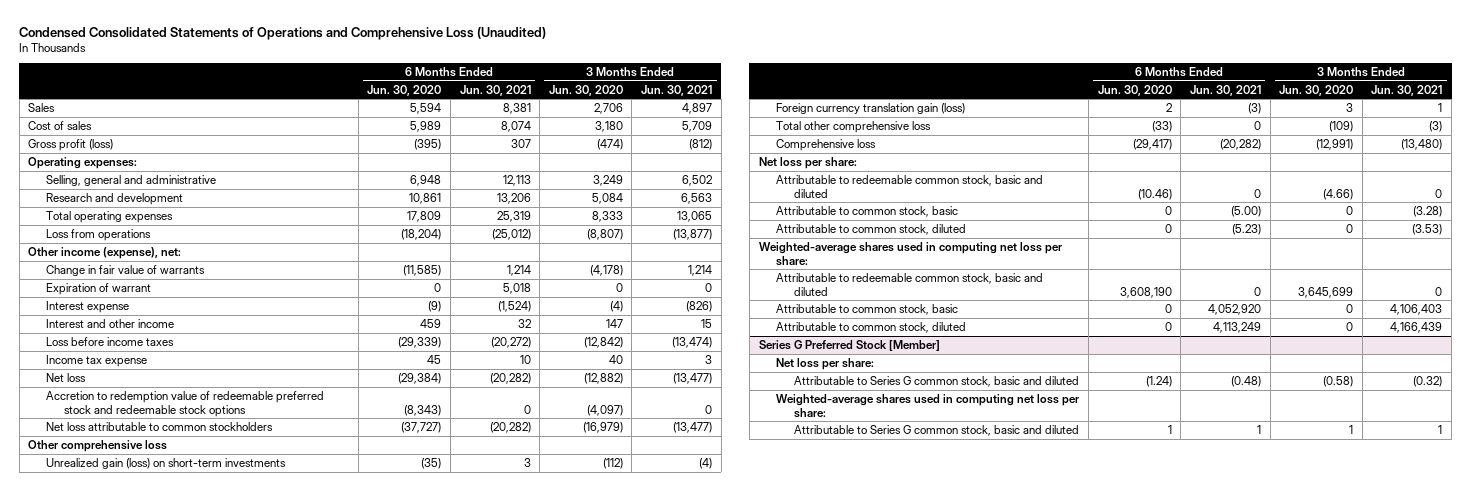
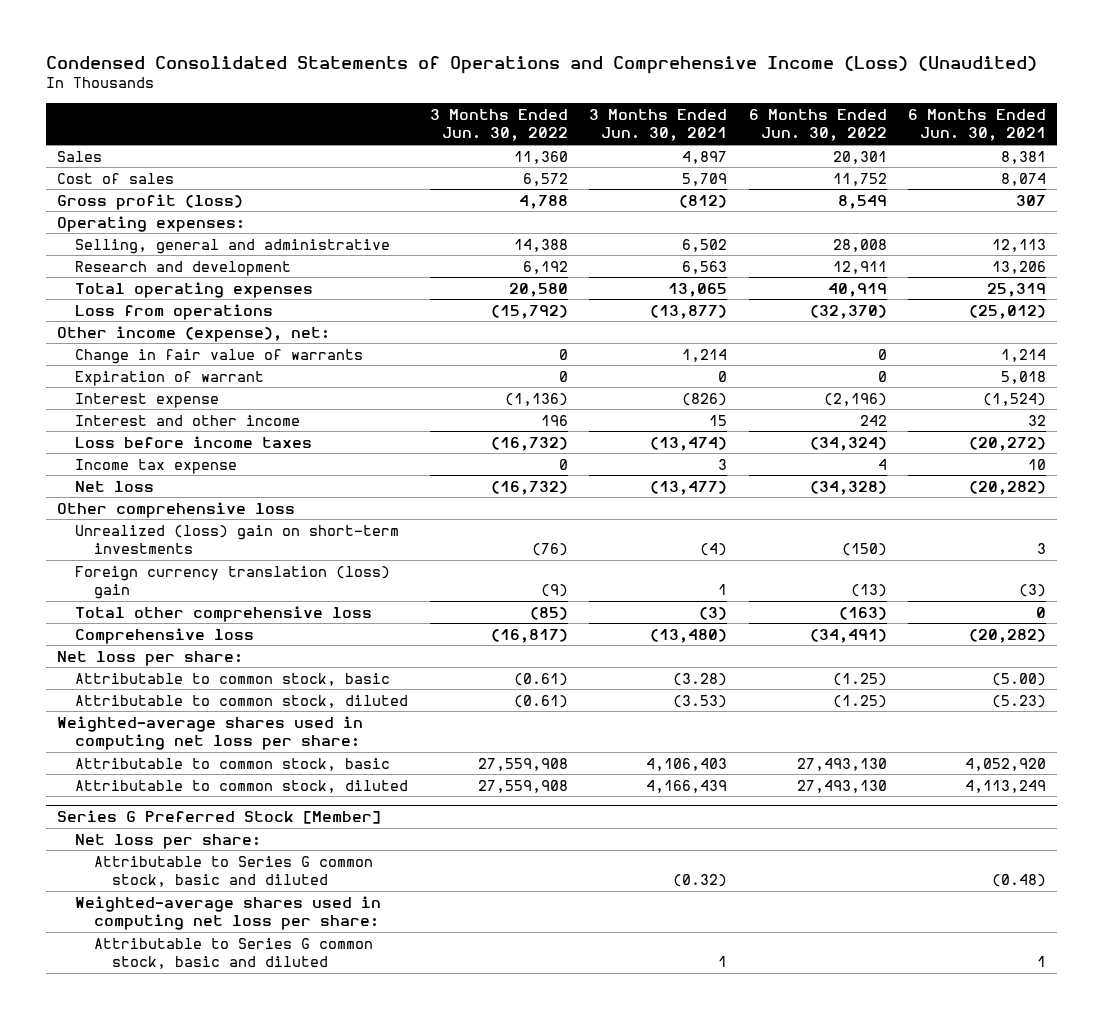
[19,26,547,40] Condensed Consolidated Statements of Operations and Comprehensive Loss (Unaudited) -> [46,55,1038,74] Condensed Consolidated Statements of Operations and Comprehensive Income (Loss) (Unaudited)
[367,84,442,96] Jun. 30, 2020 -> none
[548,84,623,96] Jun. 30, 2020 -> none
none -> [429,108,568,142] 3 Months Ended Jun. 30, 2022
none -> [748,108,887,142] 6 Months Ended Jun. 30, 2022
[45,390,324,417] Accretion to redemption value of redeemable preferred stock and redeemable stock options -> none
[45,421,273,431] Net loss attributable to common stockholders -> none
[45,457,286,469] Unrealized gain (loss) on short-term investments -> [75,524,400,555] Unrealized (loss) gain on short-term investments
[776,102,966,114] Foreign currency translation gain (loss) -> [75,565,391,600] Foreign currency translation (loss) gain
[776,174,1044,198] Attributable to redeemable common stock, basic and diluted -> none
[776,272,1044,296] Attributable to redeemable common stock, basic and diluted -> none

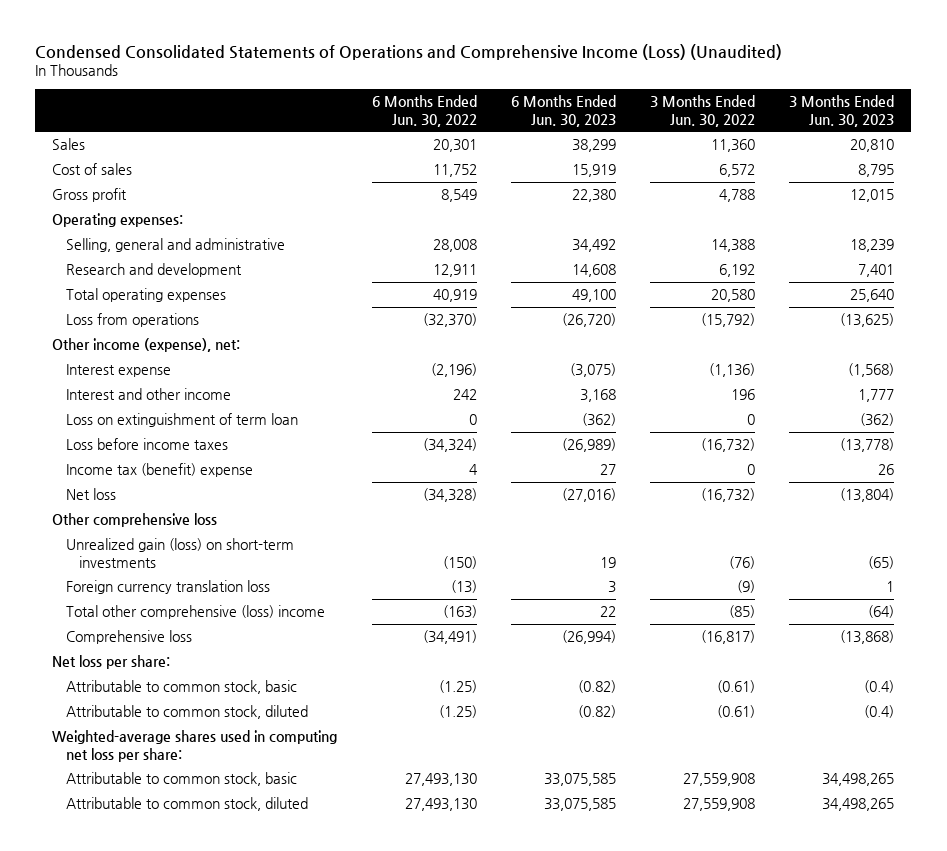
[589,108,728,142] 3 Months Ended Jun. 30, 2021 -> none
[908,108,1047,142] 6 Months Ended Jun. 30, 2021 -> none
none -> [510,95,616,127] 6 Months Ended Jun. 30, 2023
none -> [789,95,895,127] 3 Months Ended Jun. 30, 2023
[57,193,244,210] Gross profit (loss) -> [52,188,128,203] Gross profit
[75,348,364,364] Change in fair value of warrants -> none
[75,370,265,386] Expiration of warrant -> none
none -> [65,413,298,428] Loss on extinguishment of term loan
[75,458,238,474] Income tax expense -> [65,463,253,478] Income tax (benefit) expense
[75,524,400,555] Unrealized (loss) gain on short-term investments -> [65,538,294,568] Unrealized gain (loss) on short-term investments
[75,565,391,600] Foreign currency translation (loss) gain -> [65,580,270,595] Foreign currency translation loss
[75,605,373,622] Total other comprehensive loss -> [65,605,325,620] Total other comprehensive (loss) income
[57,810,382,825] Series G Preferred Stock [Member] -> none
[75,833,262,849] Net loss per share: -> none
[93,855,373,888] Attributable to Series G common stock, basic and diluted -> none
[75,895,382,931] Weighted-average shares used in computing net loss per share: -> none
[93,937,373,970] Attributable to Series G common stock, basic and diluted -> none

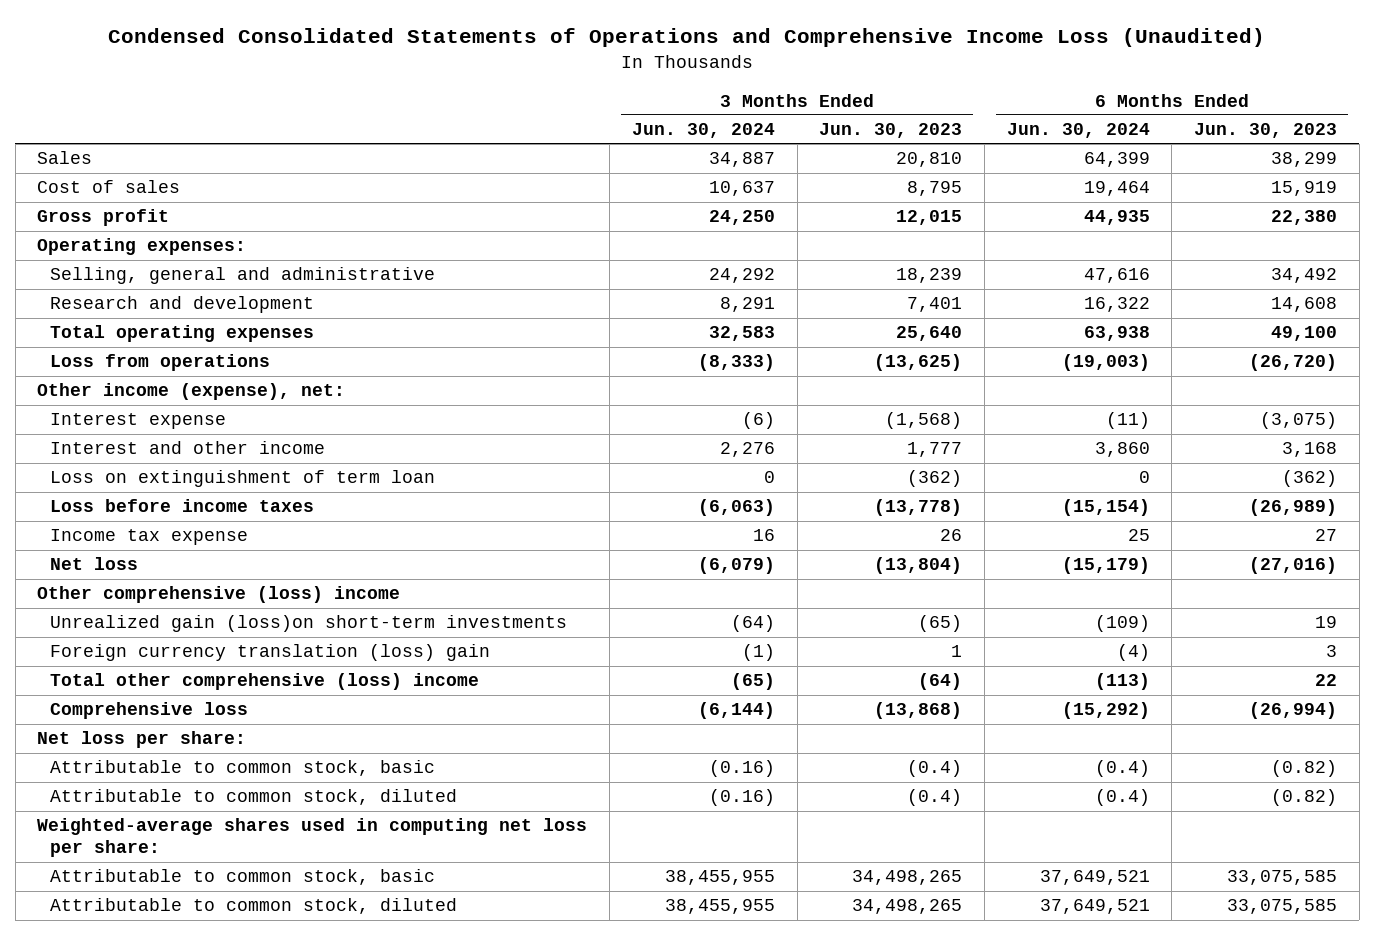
[35,43,783,60] Condensed Consolidated Statements of Operations and Comprehensive Income (Loss) (Unaudited) -> [108,28,1266,48] Condensed Consolidated Statements of Operations and Comprehensive Income Loss (Unaudited)
[371,95,477,127] 6 Months Ended Jun. 30, 2022 -> none
[649,95,755,127] 3 Months Ended Jun. 30, 2022 -> none
none -> [631,123,775,139] Jun. 30, 2024
none -> [1006,123,1150,139] Jun. 30, 2024
[65,463,253,478] Income tax (benefit) expense -> [50,529,249,546] Income tax expense
[52,513,218,528] Other comprehensive loss -> [37,586,401,604] Other comprehensive (loss) income
[65,538,294,568] Unrealized gain (loss) on short-term investments -> [50,615,568,633] Unrealized gain (loss)on short-term investments
[65,580,270,595] Foreign currency translation loss -> [50,644,491,662] Foreign currency translation (loss) gain

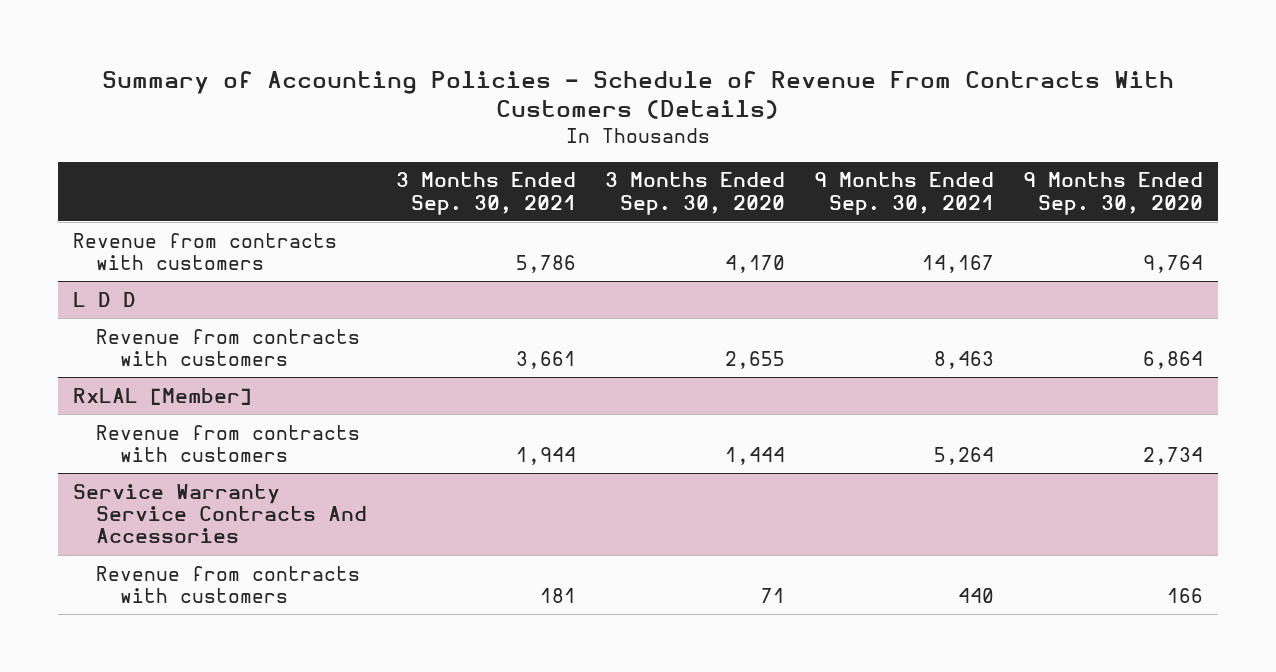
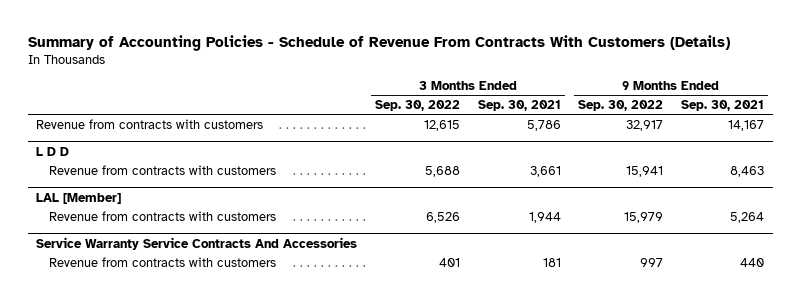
[605,172,786,215] 3 Months Ended Sep. 30, 2020 -> none
[1023,172,1204,215] 9 Months Ended Sep. 30, 2020 -> none
none -> [375,100,461,112] Sep. 30, 2022
none -> [578,100,664,112] Sep. 30, 2022
[72,387,252,405] RxLAL [Member] -> [36,192,122,204] LAL [Member]

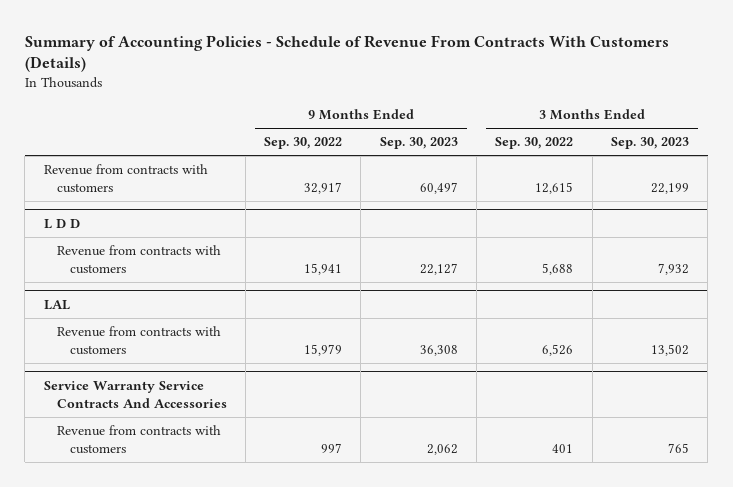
[477,100,561,112] Sep. 30, 2021 -> none
[680,100,764,112] Sep. 30, 2021 -> none
none -> [379,137,458,150] Sep. 30, 2023
none -> [610,137,689,150] Sep. 30, 2023
[36,192,122,204] LAL [Member] -> [43,299,70,310] LAL

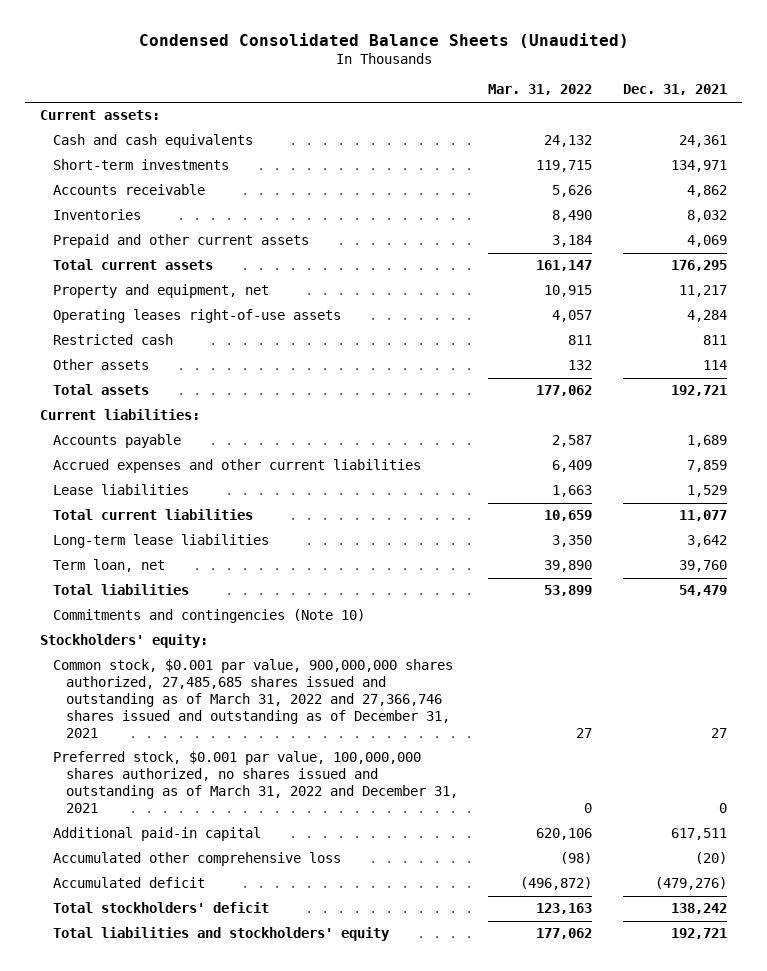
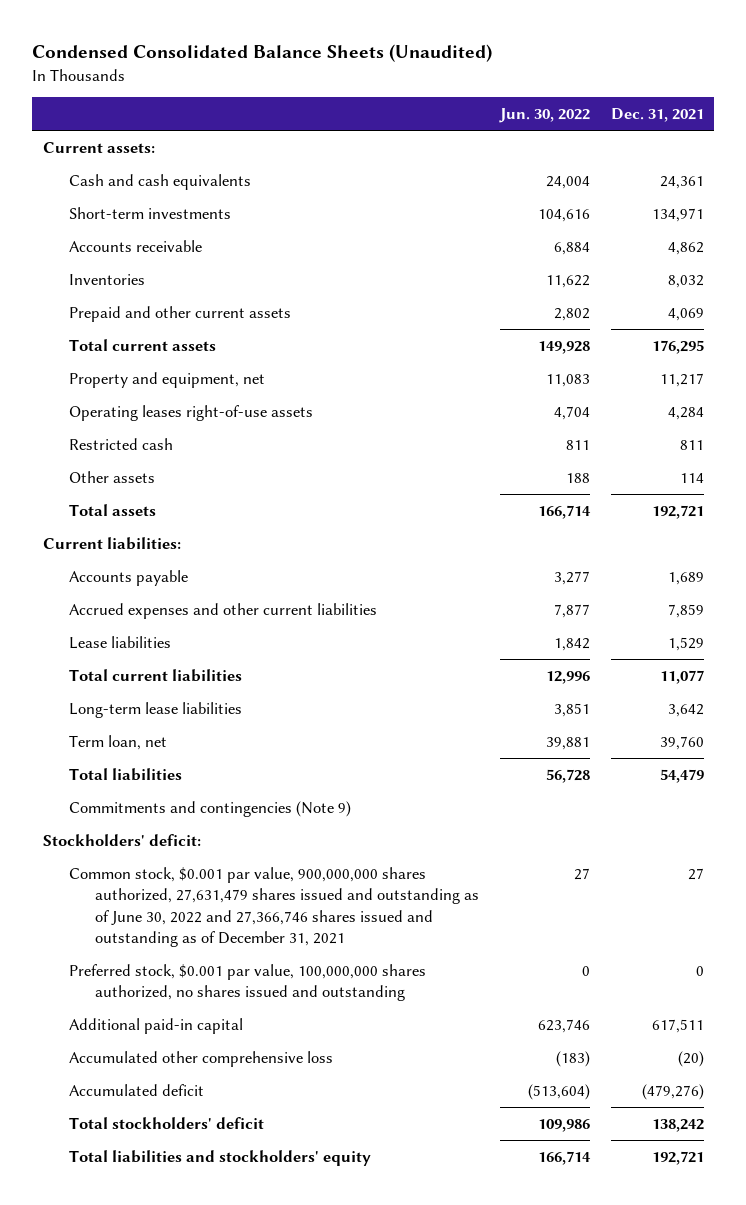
[488,84,593,96] Mar. 31, 2022 -> none
none -> [498,108,590,124] Jun. 30, 2022
[52,609,365,624] Commitments and contingencies (Note 10) -> [68,800,351,817] Commitments and contingencies (Note 9)
[40,634,209,649] Stockholders' equity: -> [42,833,201,846] Stockholders' deficit:
[52,659,453,738] Common stock, $0.001 par value, 900,000,000 shares authorized, 27,485,685 shares issued and outstanding as of March 31, 2022 and 27,366,746 shares issued and outstanding as of December 31, 2021 -> [68,866,479,947] Common stock, $0.001 par value, 900,000,000 shares authorized, 27,631,479 shares issued and outstanding as of June 30, 2022 and 27,366,746 shares issued and outstanding as of December 31, 2021
[52,751,458,813] Preferred stock, $0.001 par value, 100,000,000 shares authorized, no shares issued and outstanding as of March 31, 2022 and December 31, 2021 -> [68,963,426,1002] Preferred stock, $0.001 par value, 100,000,000 shares authorized, no shares issued and outstanding

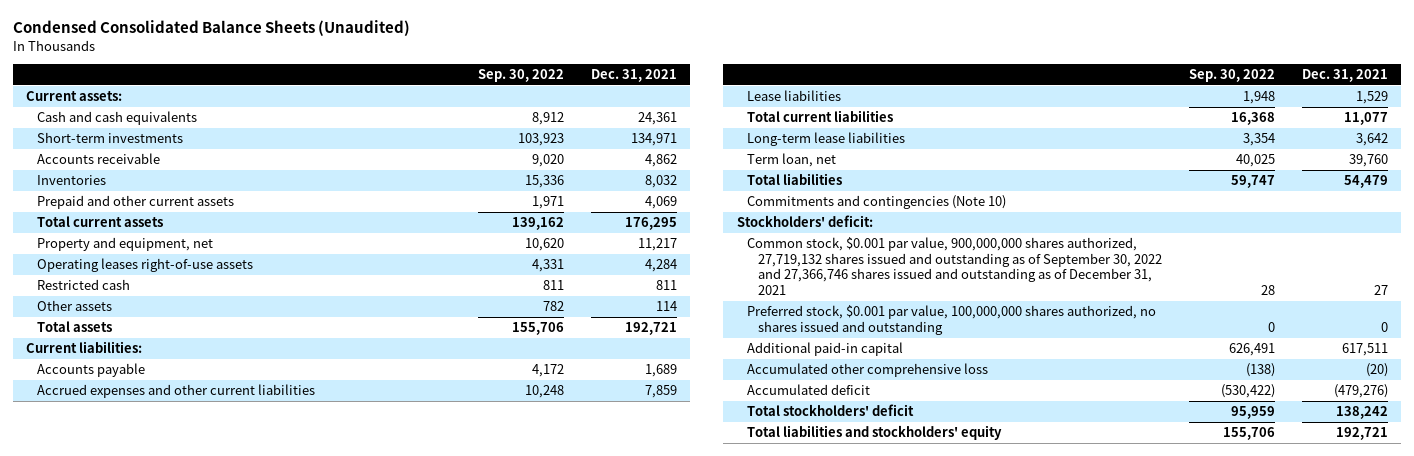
[498,108,590,124] Jun. 30, 2022 -> none
none -> [477,69,564,83] Sep. 30, 2022
[68,800,351,817] Commitments and contingencies (Note 9) -> [747,195,1007,210] Commitments and contingencies (Note 10)
[68,866,479,947] Common stock, $0.001 par value, 900,000,000 shares authorized, 27,631,479 shares issued and outstanding as of June 30, 2022 and 27,366,746 shares issued and outstanding as of December 31, 2021 -> [747,237,1162,295] Common stock, $0.001 par value, 900,000,000 shares authorized, 27,719,132 shares issued and outstanding as of September 30, 2022 and 27,366,746 shares issued and outstanding as of December 31, 2021

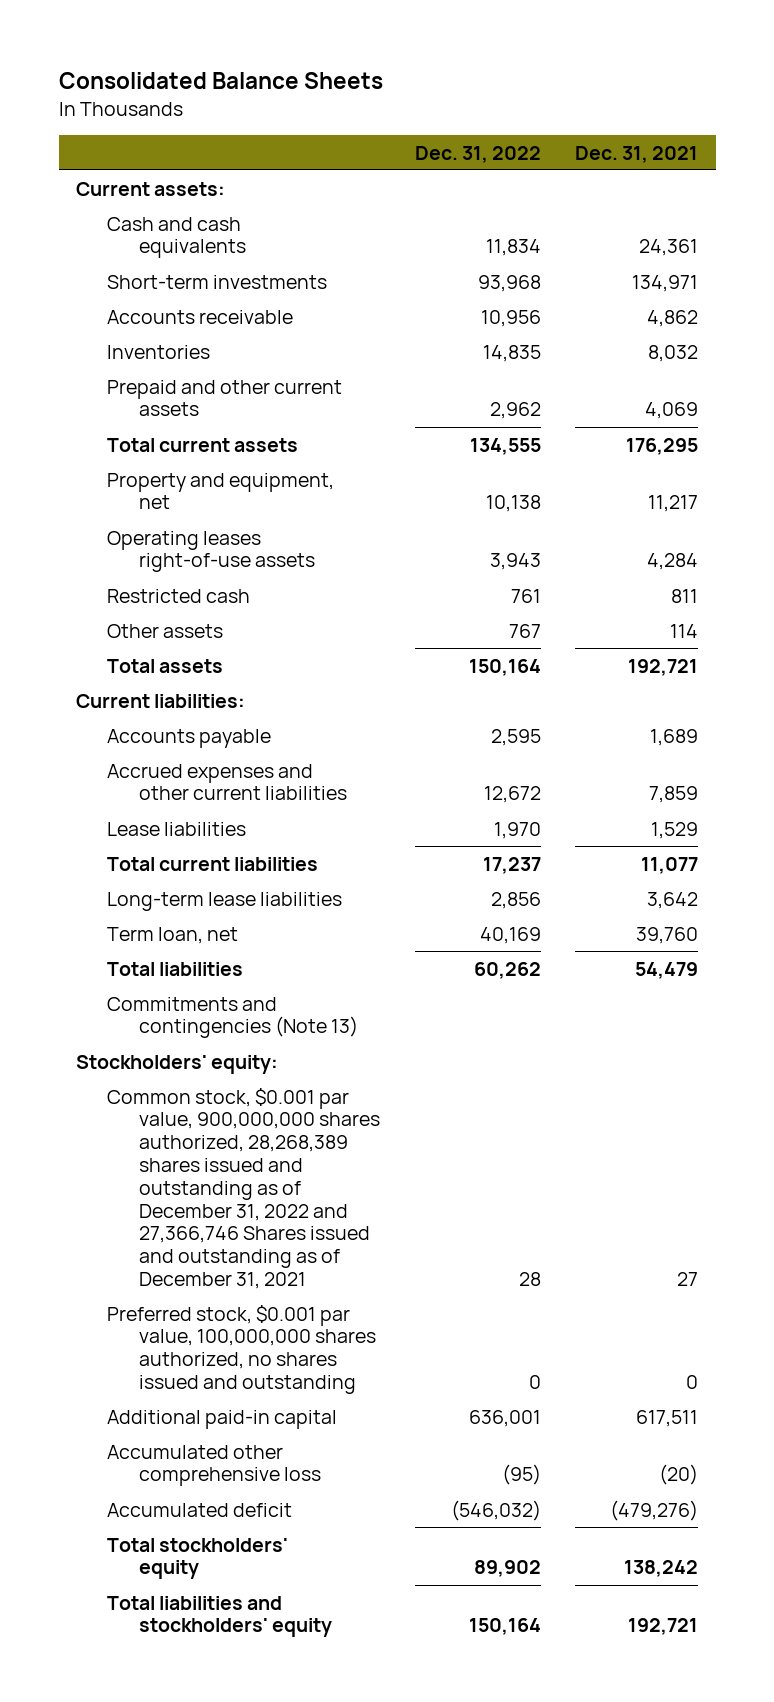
[12,19,410,36] Condensed Consolidated Balance Sheets (Unaudited) -> [58,72,383,90] Consolidated Balance Sheets
[477,69,564,83] Sep. 30, 2022 -> none
none -> [414,145,541,163] Dec. 31, 2022
[747,195,1007,210] Commitments and contingencies (Note 10) -> [107,996,358,1039] Commitments and contingencies (Note 13)
[736,215,873,228] Stockholders' deficit: -> [76,1054,279,1074] Stockholders' equity:
[747,237,1162,295] Common stock, $0.001 par value, 900,000,000 shares authorized, 27,719,132 shares issued and outstanding as of September 30, 2022 and 27,366,746 shares issued and outstanding as of December 31, 2021 -> [107,1087,380,1290] Common stock, $0.001 par value, 900,000,000 shares authorized, 28,268,389 shares issued and outstanding as of December 31, 2022 and 27,366,746 Shares issued and outstanding as of December 31, 2021
[747,404,915,417] Total stockholders' deficit -> [107,1537,289,1580] Total stockholders' equity

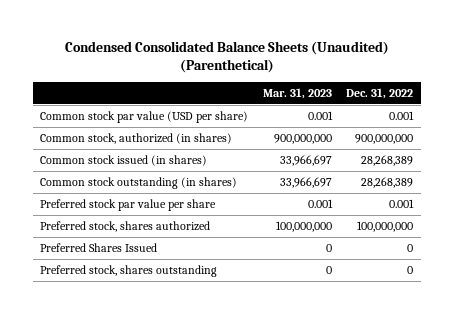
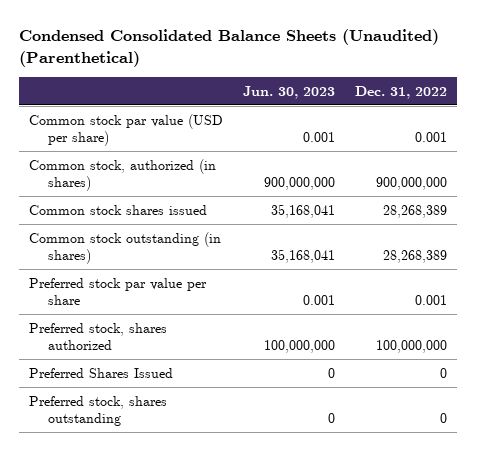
[262,88,332,100] Mar. 31, 2023 -> none
none -> [243,85,336,99] Jun. 30, 2023
[40,154,208,166] Common stock issued (in shares) -> [29,204,208,215] Common stock shares issued

